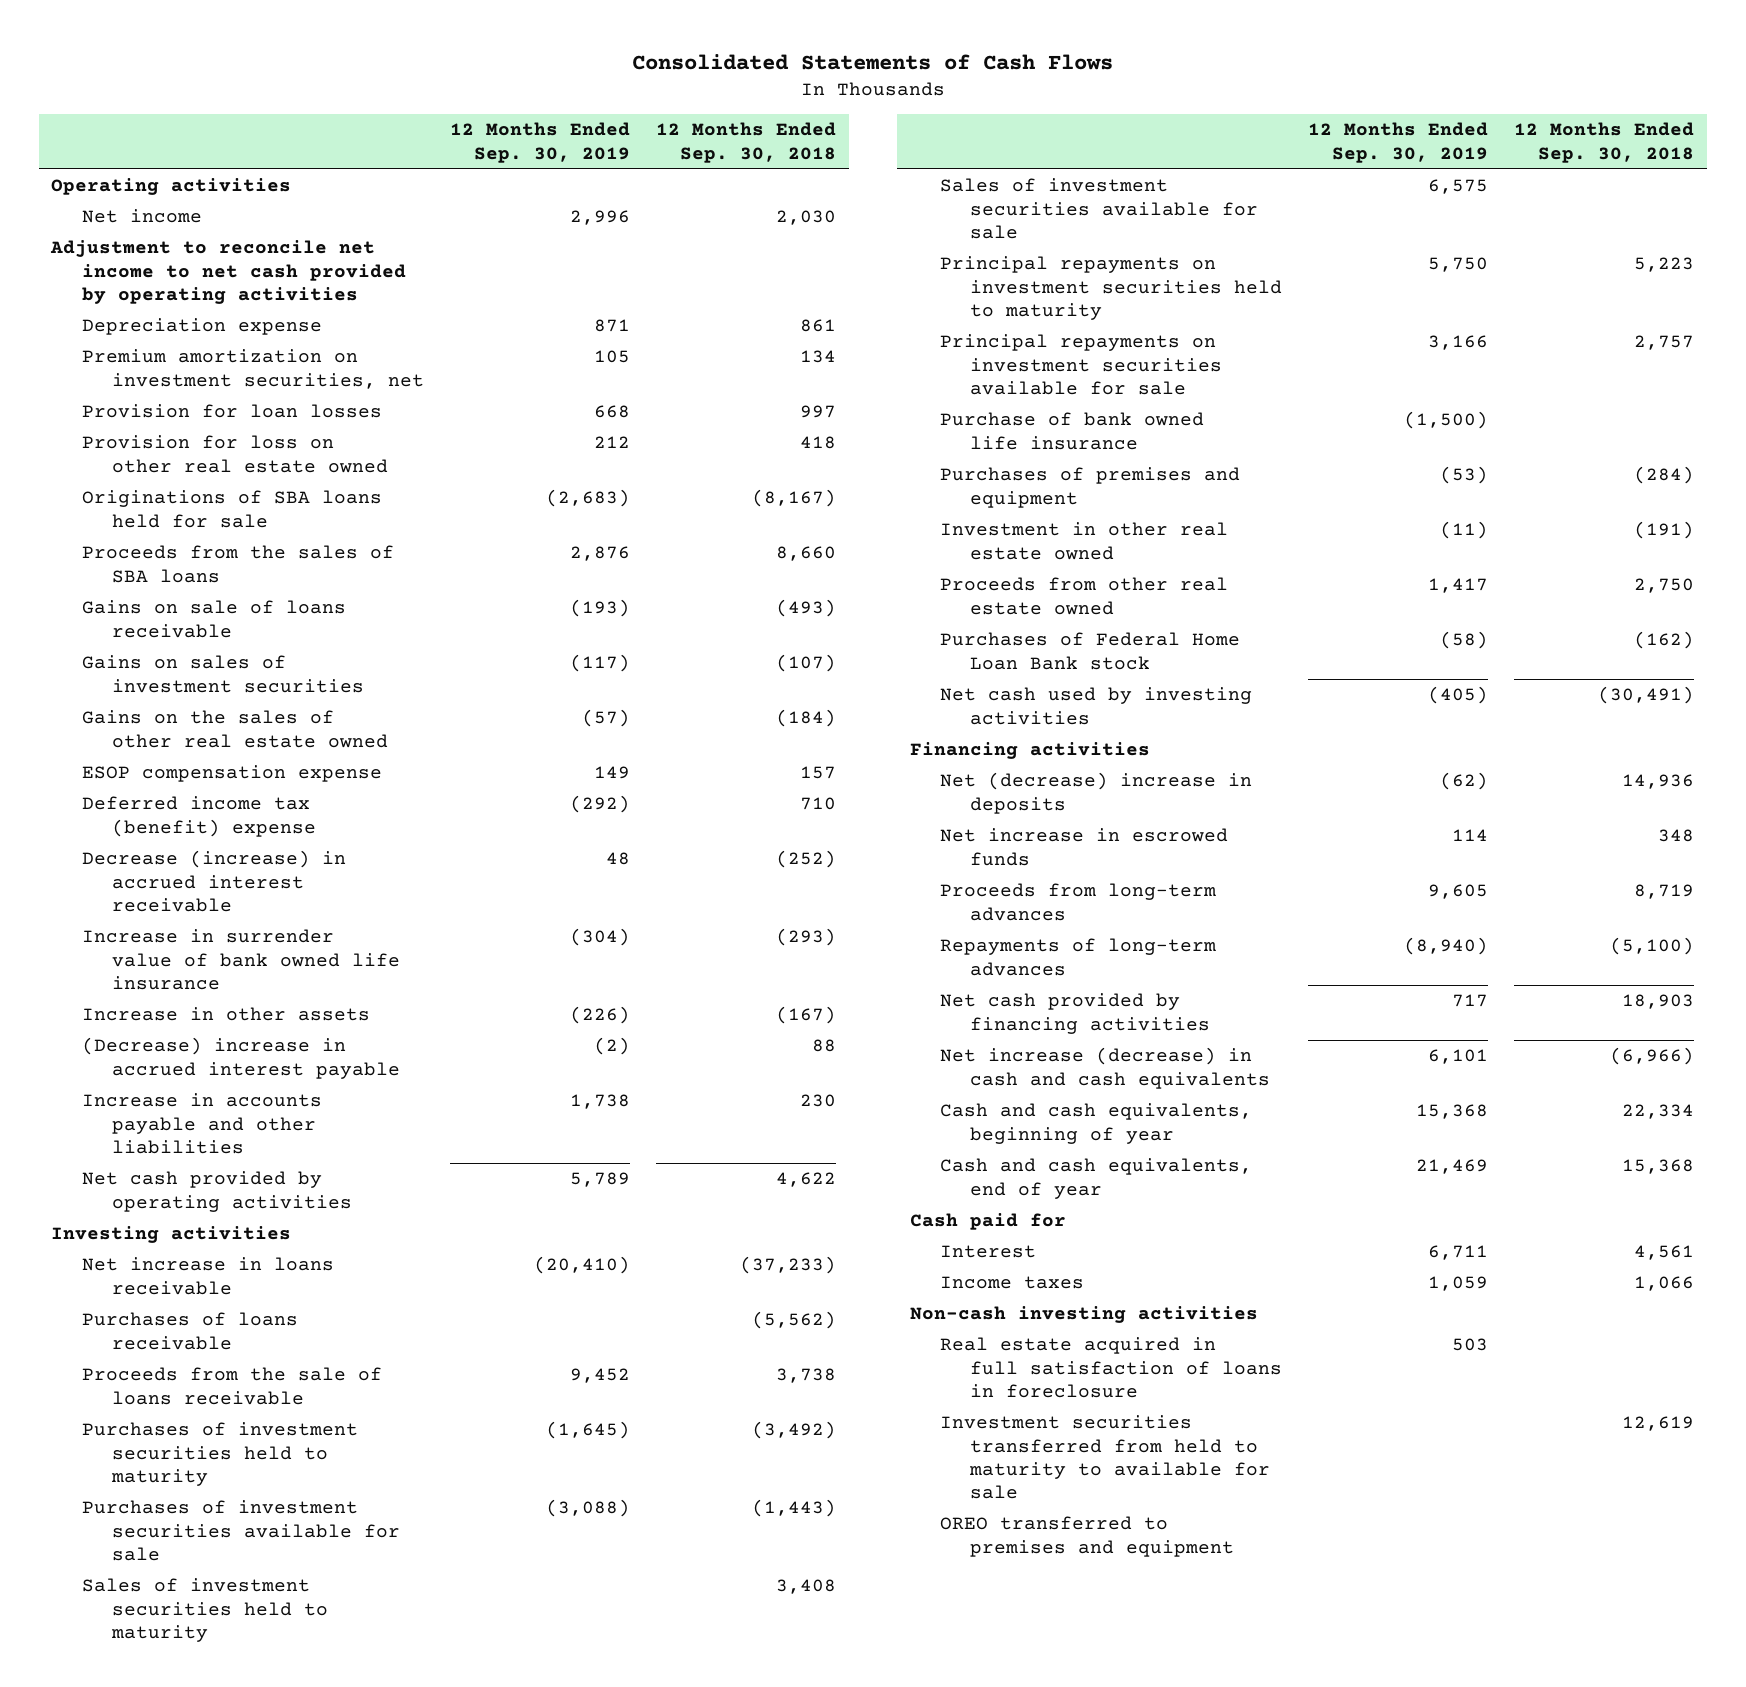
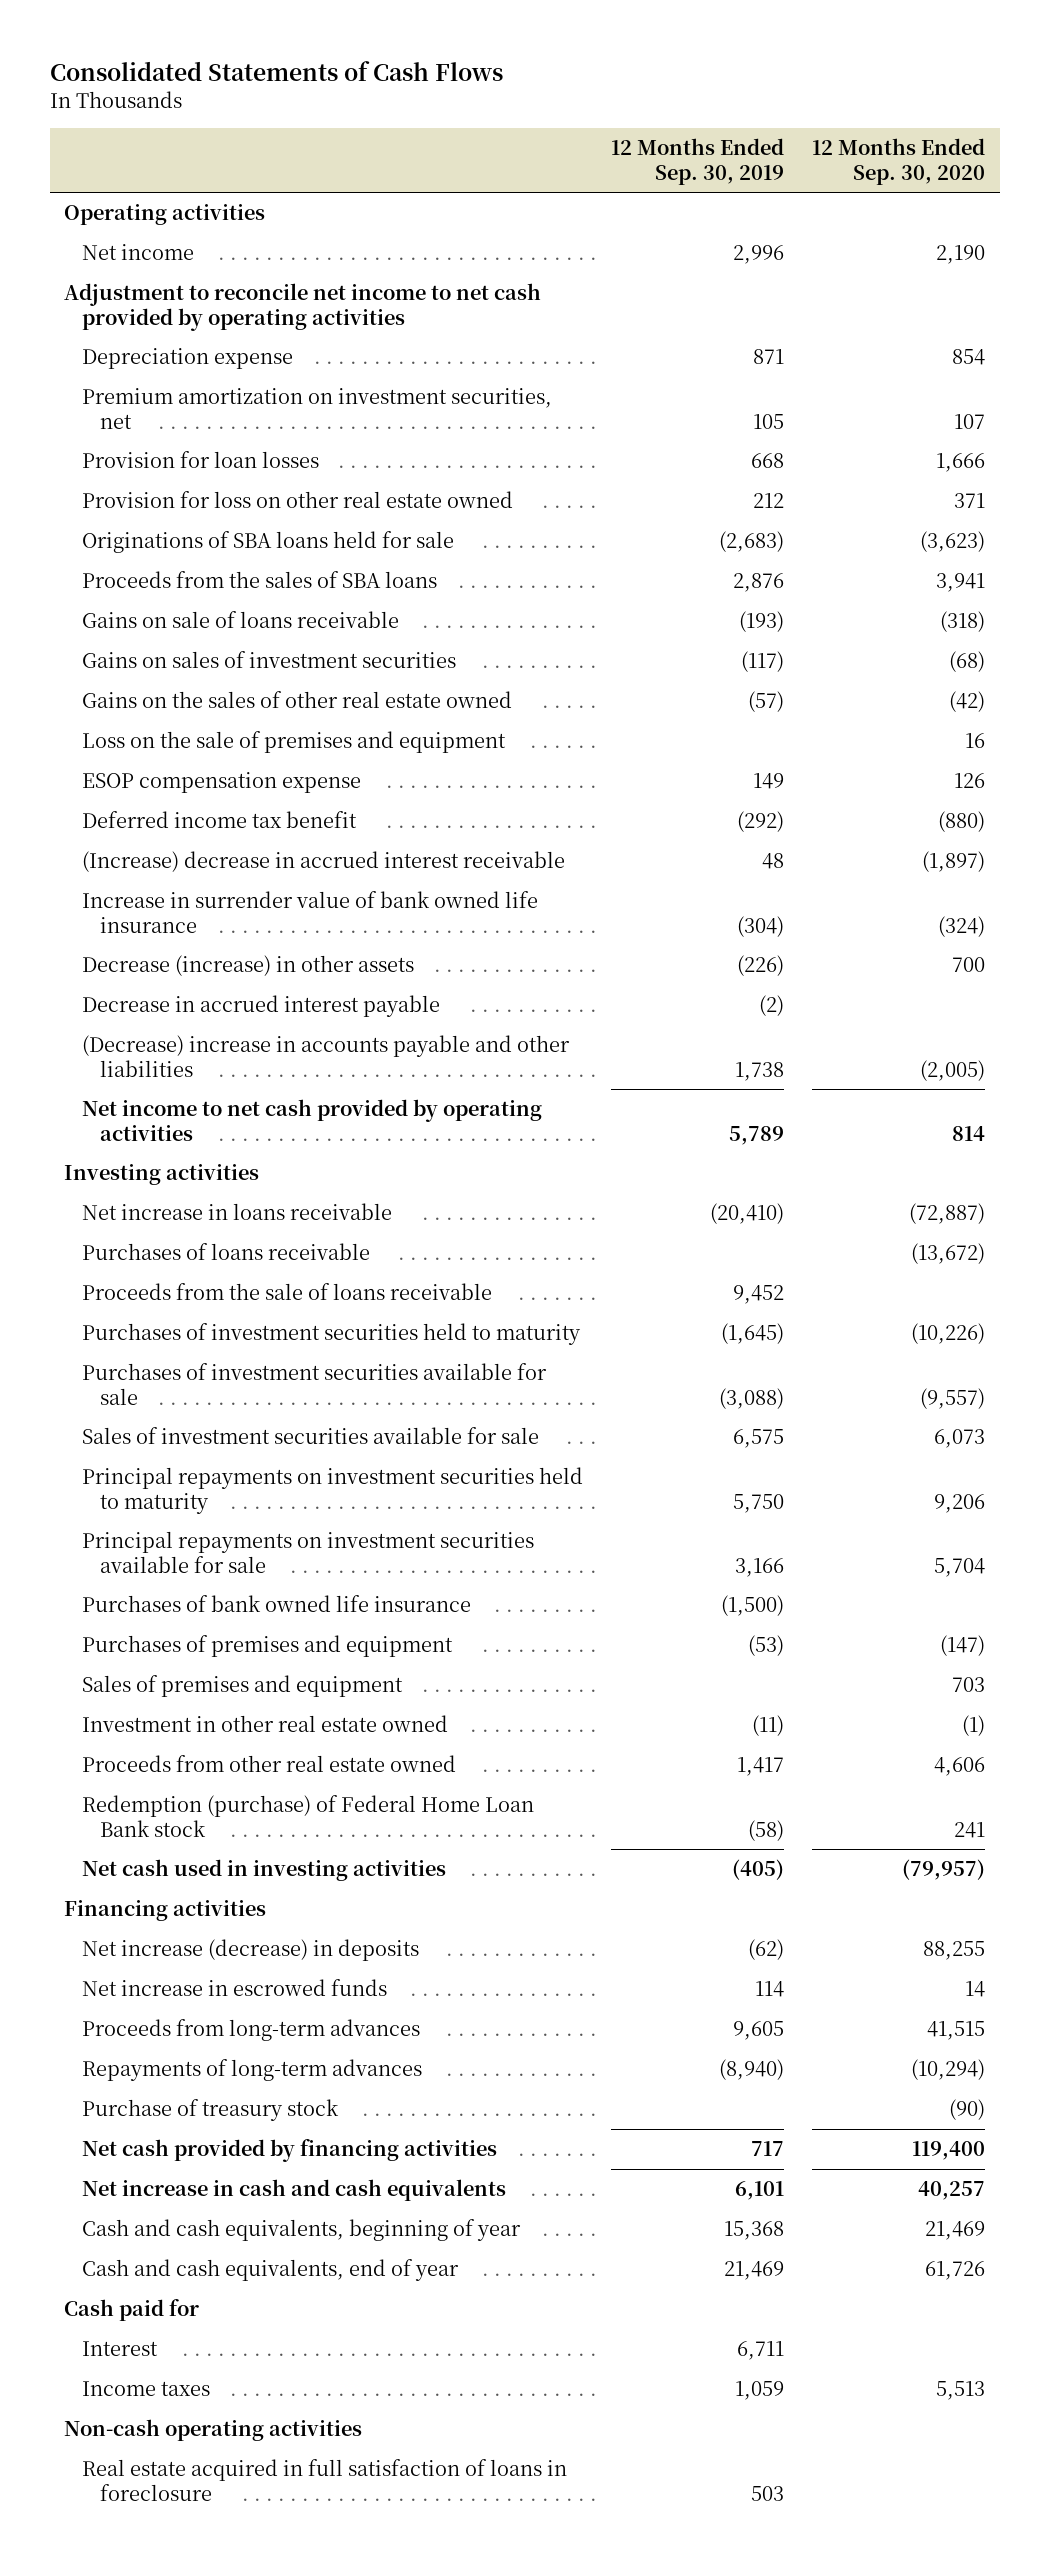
[655,122,836,163] 12 Months Ended Sep. 30, 2018 -> none
none -> [812,138,986,185] 12 Months Ended Sep. 30, 2020
none -> [81,731,506,754] Loss on the sale of premises and equipment
[81,796,317,837] Deferred income tax (benefit) expense -> [81,811,357,829] Deferred income tax benefit
[81,850,346,912] Decrease (increase) in accrued interest receivable -> [81,851,565,873] (Increase) decrease in accrued interest receivable
[81,1007,370,1022] Increase in other assets -> [81,955,414,977] Decrease (increase) in other assets
[81,1037,401,1079] (Decrease) increase in accrued interest payable -> [81,995,440,1018] Decrease in accrued interest payable
[81,1093,322,1154] Increase in accounts payable and other liabilities -> [81,1035,570,1077] (Decrease) increase in accounts payable and other liabilities
[81,1171,353,1212] Net cash provided by operating activities -> [81,1099,542,1141] Net income to net cash provided by operating activities
[81,1578,329,1642] Sales of investment securities held to maturity -> none
[940,412,1205,450] Purchase of bank owned life insurance -> [81,1595,471,1613] Purchases of bank owned life insurance
none -> [81,1675,403,1698] Sales of premises and equipment
[940,632,1241,670] Purchases of Federal Home Loan Bank stock -> [81,1795,534,1837] Redemption (purchase) of Federal Home Loan Bank stock
[940,687,1253,725] Net cash used by investing activities -> [81,1859,446,1882] Net cash used in investing activities
[940,772,1253,814] Net (decrease) increase in deposits -> [81,1939,419,1962] Net increase (decrease) in deposits
none -> [81,2099,339,2122] Purchase of treasury stock
[940,1047,1271,1089] Net increase (decrease) in cash and cash equivalents -> [81,2179,506,2202] Net increase in cash and cash equivalents
[909,1306,1258,1324] Non-cash investing activities -> [63,2419,362,2442] Non-cash operating activities
[940,1415,1271,1500] Investment securities transferred from held to maturity to available for sale -> none
[940,1516,1235,1557] OREO transferred to premises and equipment -> none

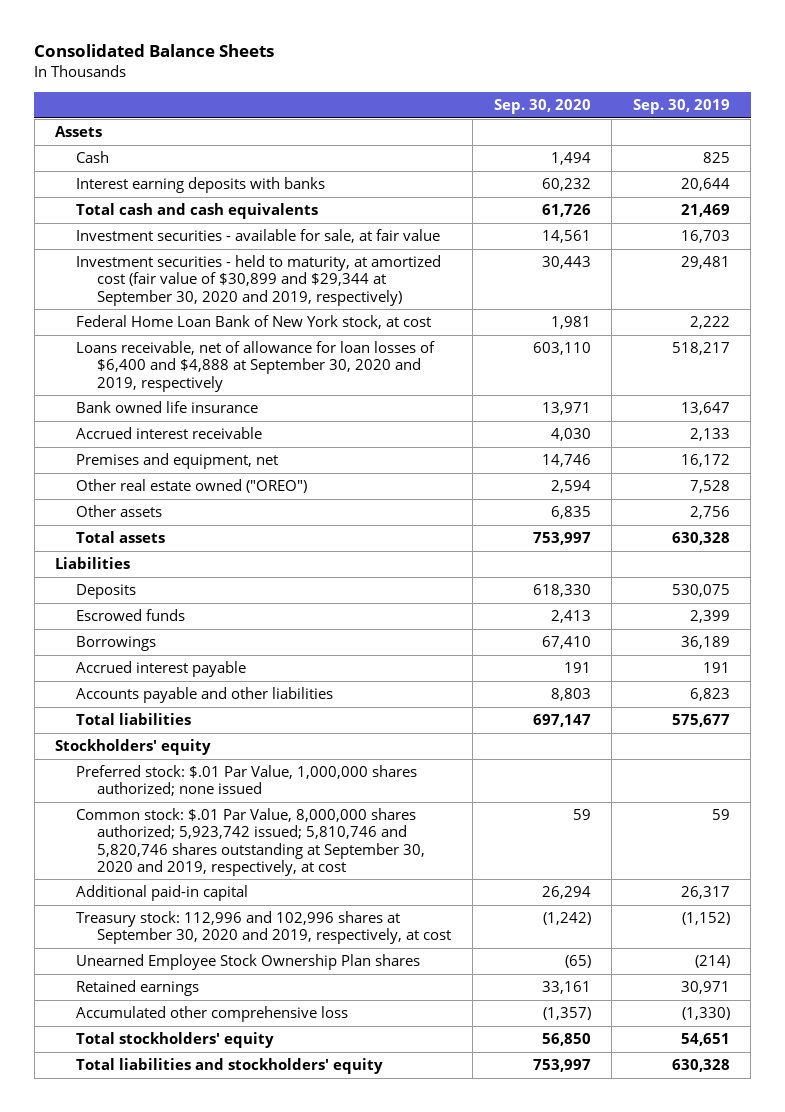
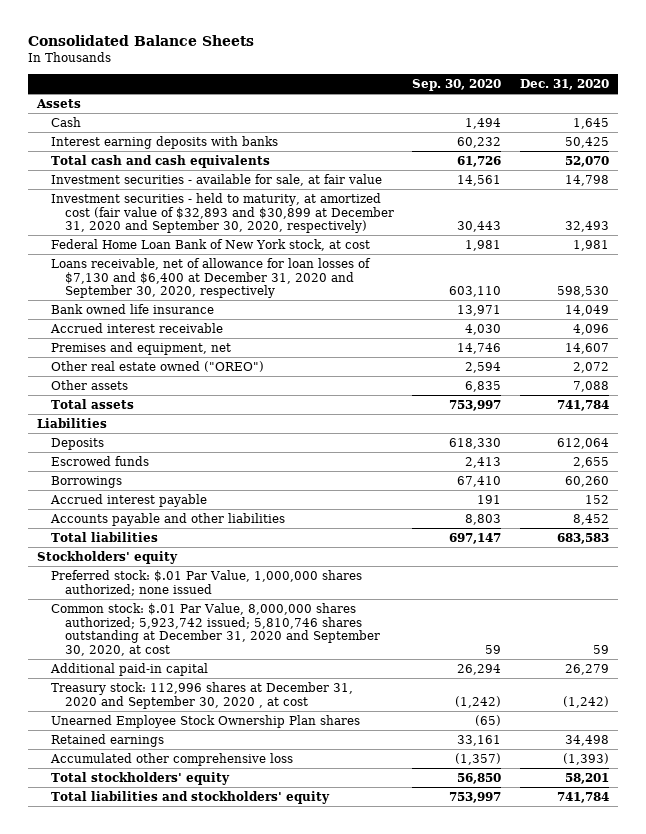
[632,99,730,115] Sep. 30, 2019 -> none
none -> [519,78,609,90] Dec. 31, 2020
[76,255,442,306] Investment securities - held to maturity, at amortized cost (fair value of $30,899 and $29,344 at September 30, 2020 and 2019, respectively) -> [51,192,395,234] Investment securities - held to maturity, at amortized cost (fair value of $32,893 and $30,899 at December 31, 2020 and September 30, 2020, respectively)
[76,341,436,392] Loans receivable, net of allowance for loan losses of $6,400 and $4,888 at September 30, 2020 and 2019, respectively -> [51,257,372,299] Loans receivable, net of allowance for loan losses of $7,130 and $6,400 at December 31, 2020 and September 30, 2020, respectively
[76,808,426,876] Common stock: $.01 Par Value, 8,000,000 shares authorized; 5,923,742 issued; 5,810,746 and 5,820,746 shares outstanding at September 30, 2020 and 2019, respectively, at cost -> [51,602,381,657] Common stock: $.01 Par Value, 8,000,000 shares authorized; 5,923,742 issued; 5,810,746 shares outstanding at December 31, 2020 and September 30, 2020, at cost
[76,911,452,945] Treasury stock: 112,996 and 102,996 shares at September 30, 2020 and 2019, respectively, at cost -> [51,681,354,709] Treasury stock: 112,996 shares at December 31, 2020 and September 30, 2020 , at cost

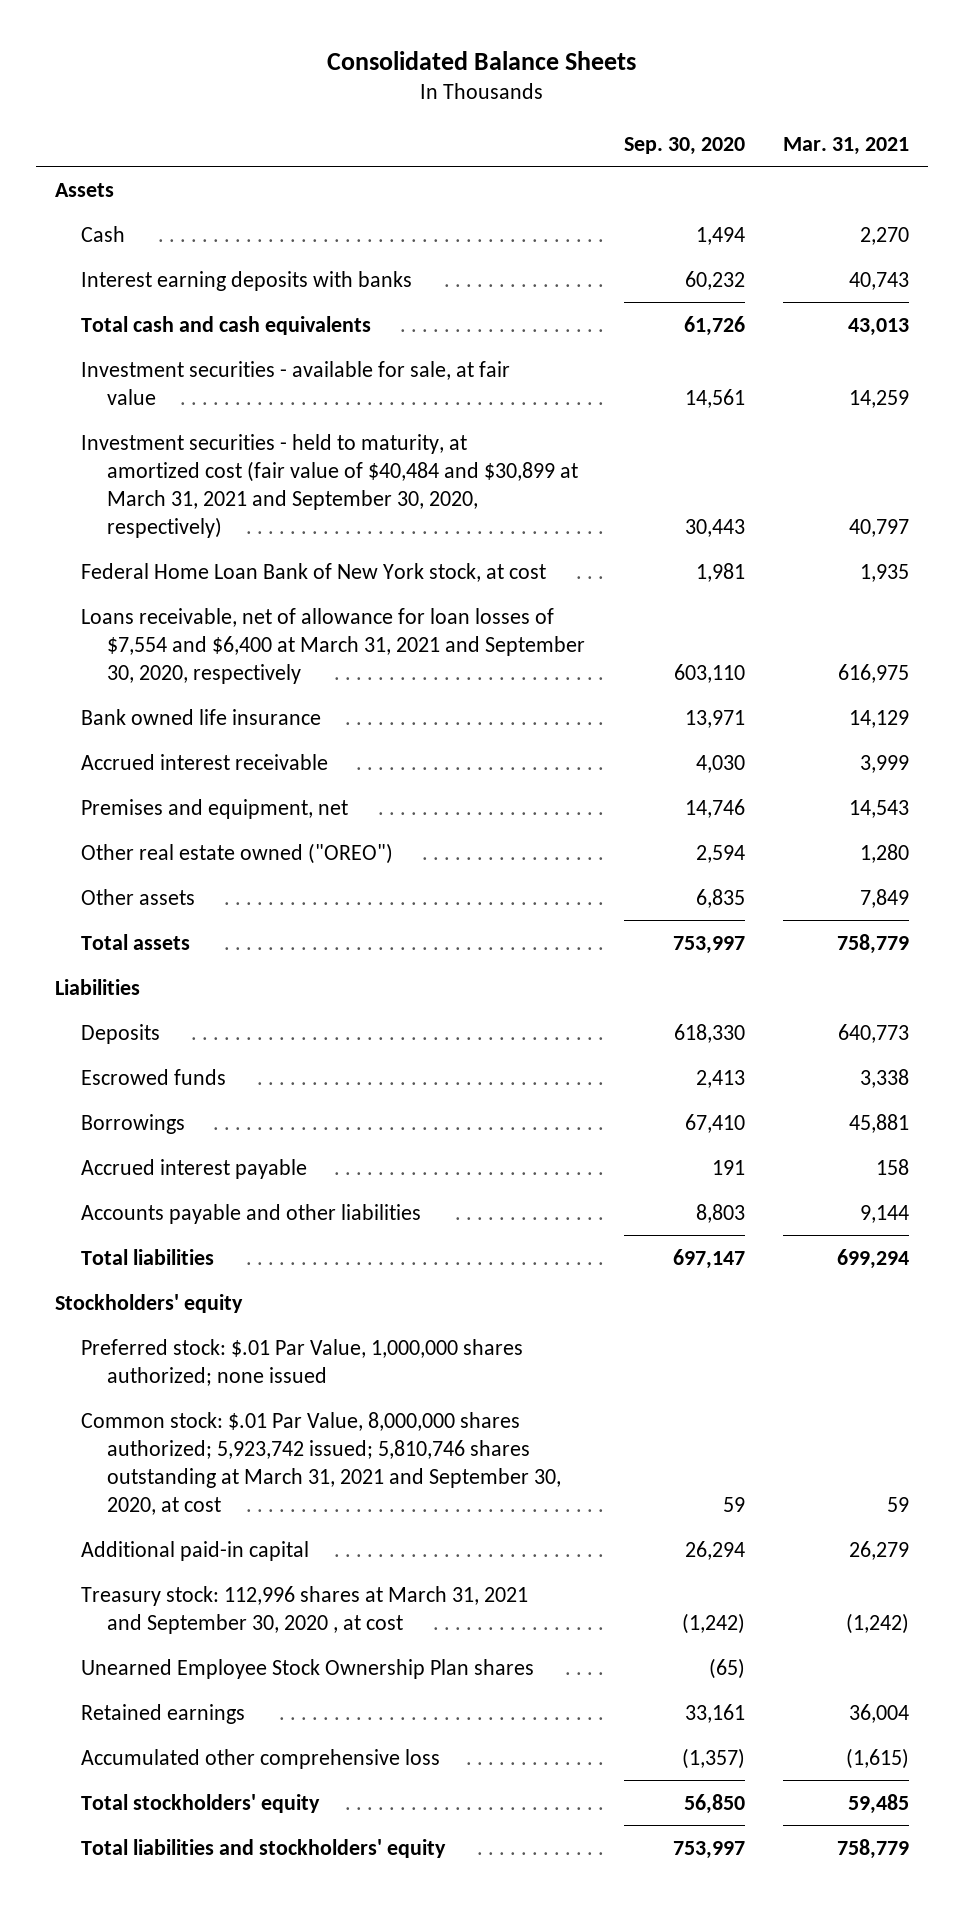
[519,78,609,90] Dec. 31, 2020 -> none
none -> [783,137,910,156] Mar. 31, 2021
[51,192,395,234] Investment securities - held to maturity, at amortized cost (fair value of $32,893 and $30,899 at December 31, 2020 and September 30, 2020, respectively) -> [81,433,579,539] Investment securities - held to maturity, at amortized cost (fair value of $40,484 and $30,899 at March 31, 2021 and September 30, 2020, respectively)
[51,257,372,299] Loans receivable, net of allowance for loan losses of $7,130 and $6,400 at December 31, 2020 and September 30, 2020, respectively -> [81,607,586,684] Loans receivable, net of allowance for loan losses of $7,554 and $6,400 at March 31, 2021 and September 30, 2020, respectively
[51,602,381,657] Common stock: $.01 Par Value, 8,000,000 shares authorized; 5,923,742 issued; 5,810,746 shares outstanding at December 31, 2020 and September 30, 2020, at cost -> [81,1411,562,1516] Common stock: $.01 Par Value, 8,000,000 shares authorized; 5,923,742 issued; 5,810,746 shares outstanding at March 31, 2021 and September 30, 2020, at cost
[51,681,354,709] Treasury stock: 112,996 shares at December 31, 2020 and September 30, 2020 , at cost -> [81,1585,529,1634] Treasury stock: 112,996 shares at March 31, 2021 and September 30, 2020 , at cost

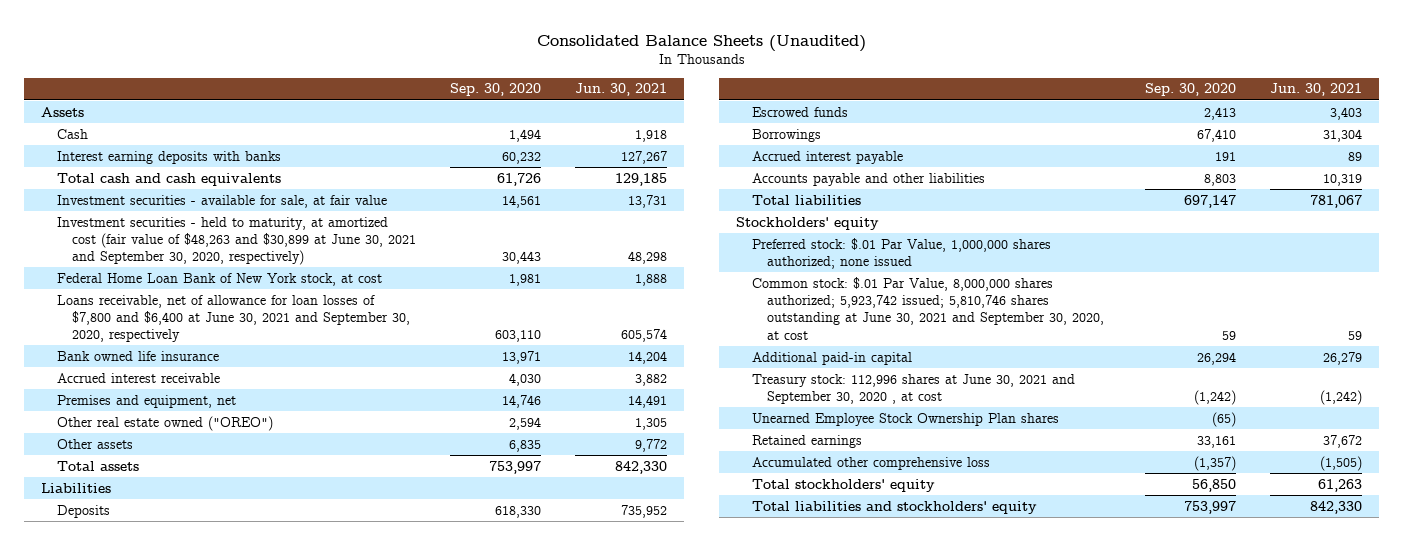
[326,50,636,70] Consolidated Balance Sheets -> [536,34,866,52] Consolidated Balance Sheets (Unaudited)
[783,137,910,156] Mar. 31, 2021 -> none
none -> [575,83,668,97] Jun. 30, 2021
[81,433,579,539] Investment securities - held to maturity, at amortized cost (fair value of $40,484 and $30,899 at March 31, 2021 and September 30, 2020, respectively) -> [56,216,417,266] Investment securities - held to maturity, at amortized cost (fair value of $48,263 and $30,899 at June 30, 2021 and September 30, 2020, respectively)
[81,607,586,684] Loans receivable, net of allowance for loan losses of $7,554 and $6,400 at March 31, 2021 and September 30, 2020, respectively -> [56,294,411,343] Loans receivable, net of allowance for loan losses of $7,800 and $6,400 at June 30, 2021 and September 30, 2020, respectively
[81,1411,562,1516] Common stock: $.01 Par Value, 8,000,000 shares authorized; 5,923,742 issued; 5,810,746 shares outstanding at March 31, 2021 and September 30, 2020, at cost -> [751,276,1105,340] Common stock: $.01 Par Value, 8,000,000 shares authorized; 5,923,742 issued; 5,810,746 shares outstanding at June 30, 2021 and September 30, 2020, at cost
[81,1585,529,1634] Treasury stock: 112,996 shares at March 31, 2021 and September 30, 2020 , at cost -> [751,373,1075,404] Treasury stock: 112,996 shares at June 30, 2021 and September 30, 2020 , at cost

